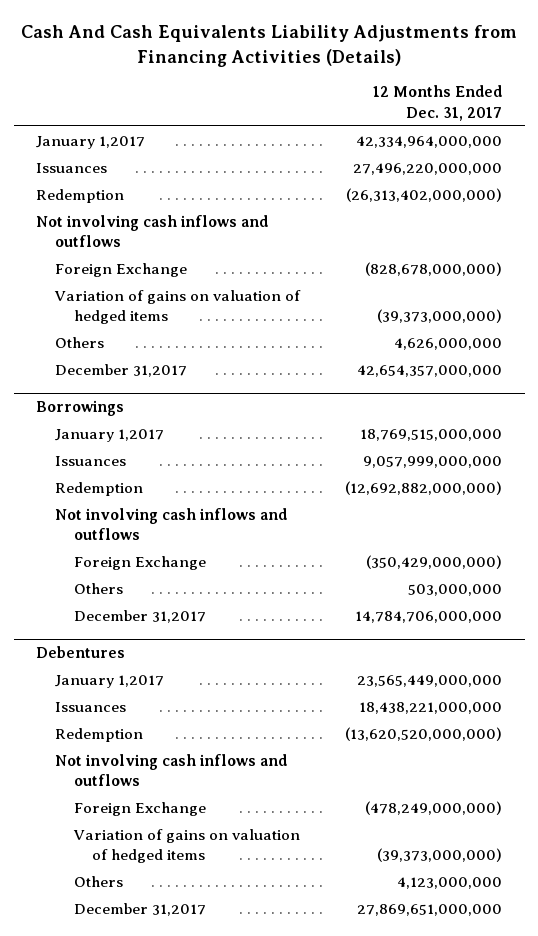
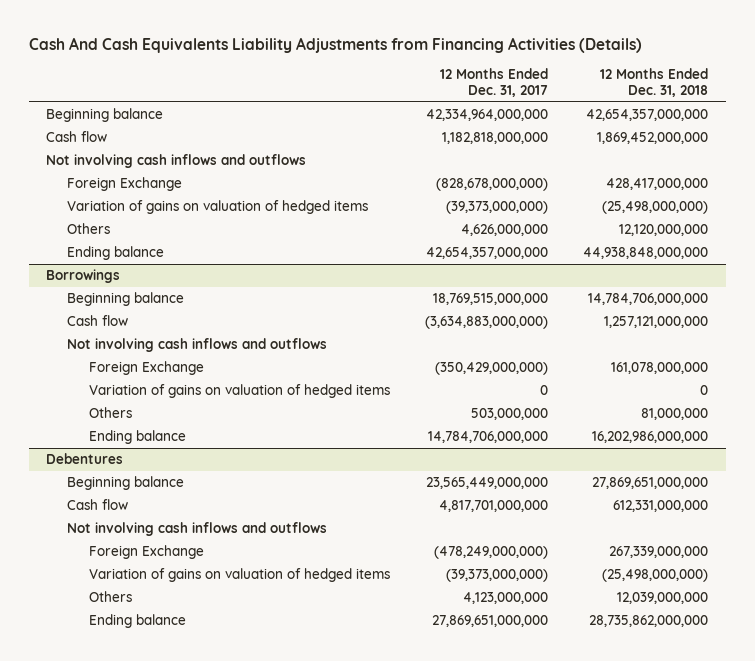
none -> [600,68,709,98] 12 Months Ended Dec. 31, 2018
[36,162,108,173] Issuances -> none
[36,188,125,203] Redemption -> none
[36,135,146,149] January 1,2017 -> [46,108,164,123] Beginning balance
none -> [46,131,108,143] Cash flow
[55,363,188,377] December 31,2017 -> [67,246,165,261] Ending balance
[55,455,127,466] Issuances -> none
[55,481,144,496] Redemption -> none
[55,428,165,442] January 1,2017 -> [67,292,185,307] Beginning balance
none -> [67,315,129,327] Cash flow
none -> [88,384,390,399] Variation of gains on valuation of hedged items
[73,609,206,623] December 31,2017 -> [88,430,186,445] Ending balance
[55,701,127,712] Issuances -> none
[55,727,144,742] Redemption -> none
[55,674,165,688] January 1,2017 -> [67,476,185,491] Beginning balance
none -> [67,499,129,511] Cash flow
[73,902,206,916] December 31,2017 -> [88,614,186,629] Ending balance

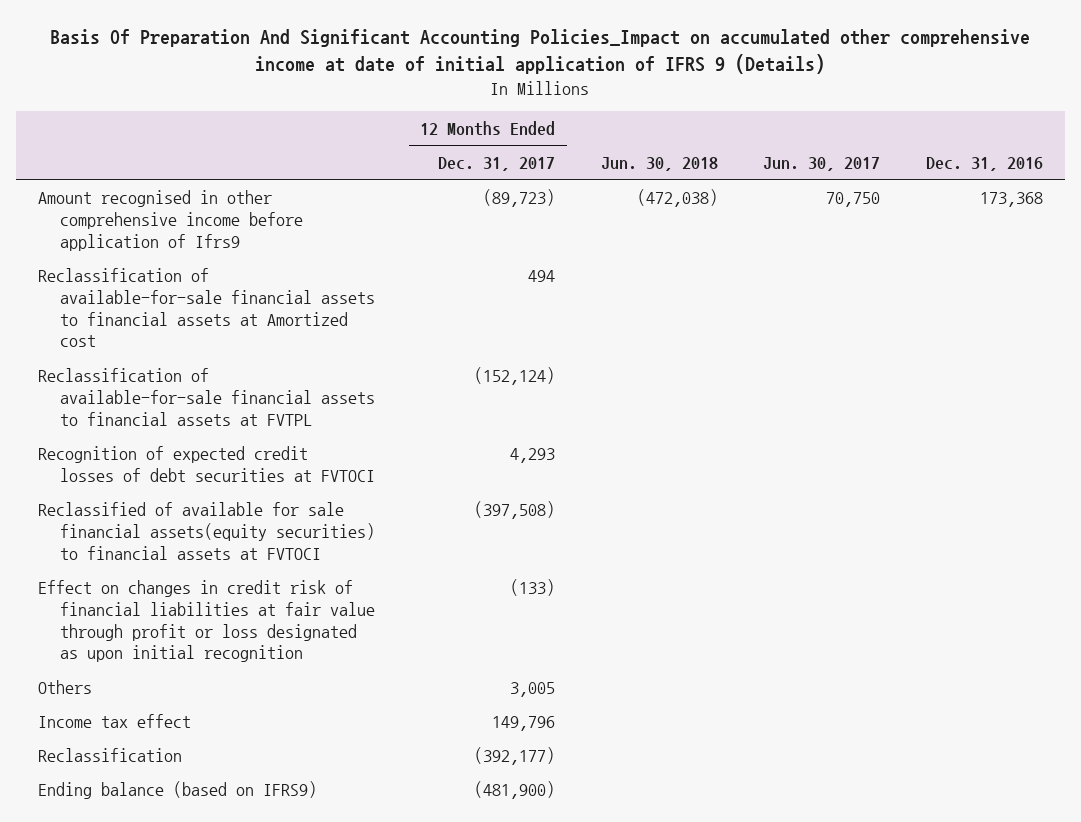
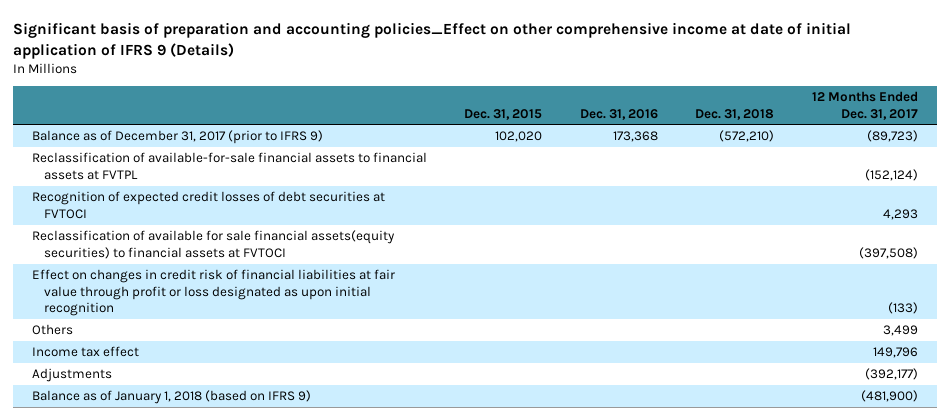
[50,28,1031,74] Basis Of Preparation And Significant Accounting Policies_Impact on accumulated other comprehensive income at date of initial application of IFRS 9 (Details) -> [13,21,852,59] Significant basis of preparation and accounting policies_Effect on other comprehensive income at date of initial application of IFRS 9 (Details)
[600,156,718,171] Jun. 30, 2018 -> none
[763,156,881,171] Jun. 30, 2017 -> none
none -> [464,108,543,120] Dec. 31, 2015
none -> [695,108,775,120] Dec. 31, 2018
[38,267,376,348] Reclassification of available-for-sale financial assets to financial assets at Amortized cost -> none
[38,189,304,251] Amount recognised in other comprehensive income before application of Ifrs9 -> [32,130,324,145] Balance as of December 31, 2017 (prior to IFRS 9)
[38,501,376,560] Reclassified of available for sale financial assets(equity securities) to financial assets at FVTOCI -> [32,230,396,259] Reclassification of available for sale financial assets(equity securities) to financial assets at FVTOCI
[510,681,556,697] 3,005 -> [882,325,918,337] 3,499
[38,747,183,762] Reclassification -> [32,368,113,383] Adjustments
[38,780,318,799] Ending balance (based on IFRS9) -> [32,390,312,405] Balance as of January 1, 2018 (based on IFRS 9)

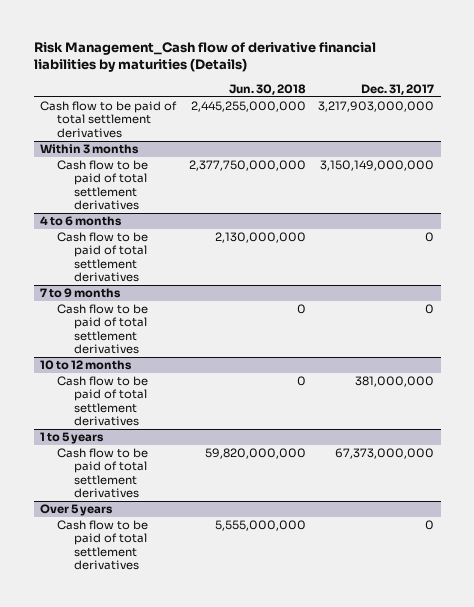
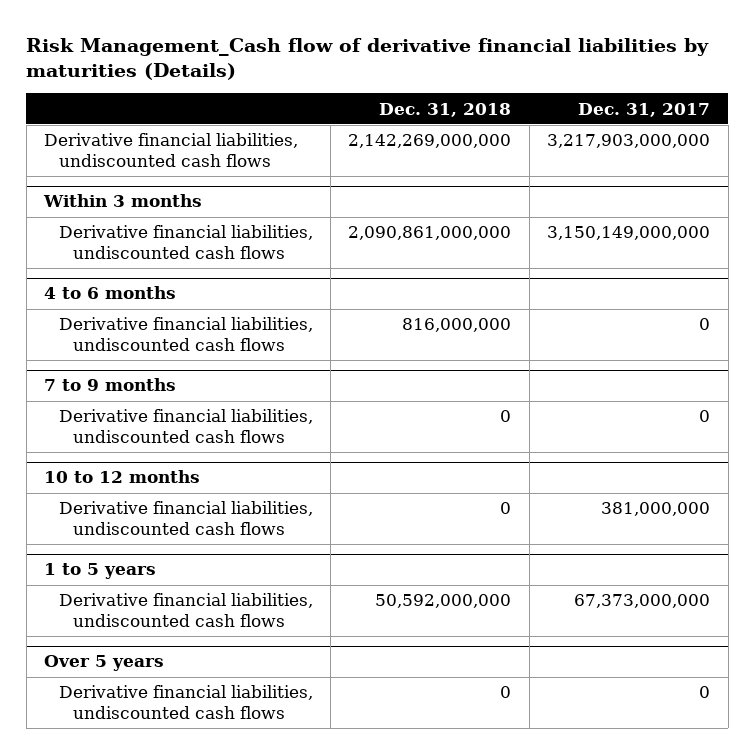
[228,83,306,95] Jun. 30, 2018 -> none
none -> [379,102,512,117] Dec. 31, 2018
[40,101,178,138] Cash flow to be paid of total settlement derivatives -> [44,133,299,167] Derivative financial liabilities, undiscounted cash flows
[57,160,149,210] Cash flow to be paid of total settlement derivatives -> [58,225,313,259] Derivative financial liabilities, undiscounted cash flows
[57,232,149,282] Cash flow to be paid of total settlement derivatives -> none
none -> [58,317,313,351] Derivative financial liabilities, undiscounted cash flows
[57,304,149,354] Cash flow to be paid of total settlement derivatives -> none
none -> [58,409,313,443] Derivative financial liabilities, undiscounted cash flows
[57,376,149,426] Cash flow to be paid of total settlement derivatives -> [58,501,313,535] Derivative financial liabilities, undiscounted cash flows
[57,448,149,498] Cash flow to be paid of total settlement derivatives -> [58,593,313,627] Derivative financial liabilities, undiscounted cash flows
[57,520,149,570] Cash flow to be paid of total settlement derivatives -> none
none -> [58,685,313,719] Derivative financial liabilities, undiscounted cash flows

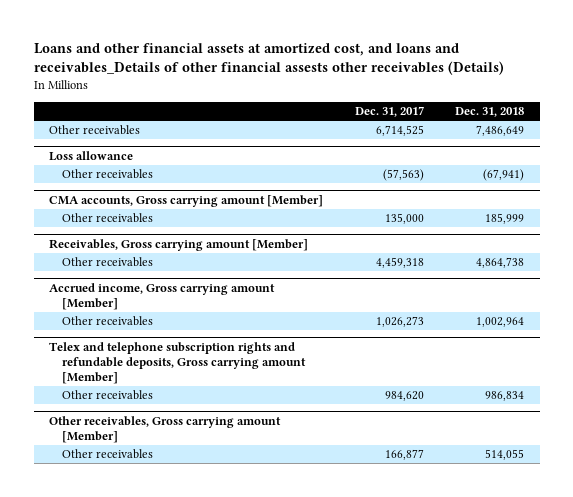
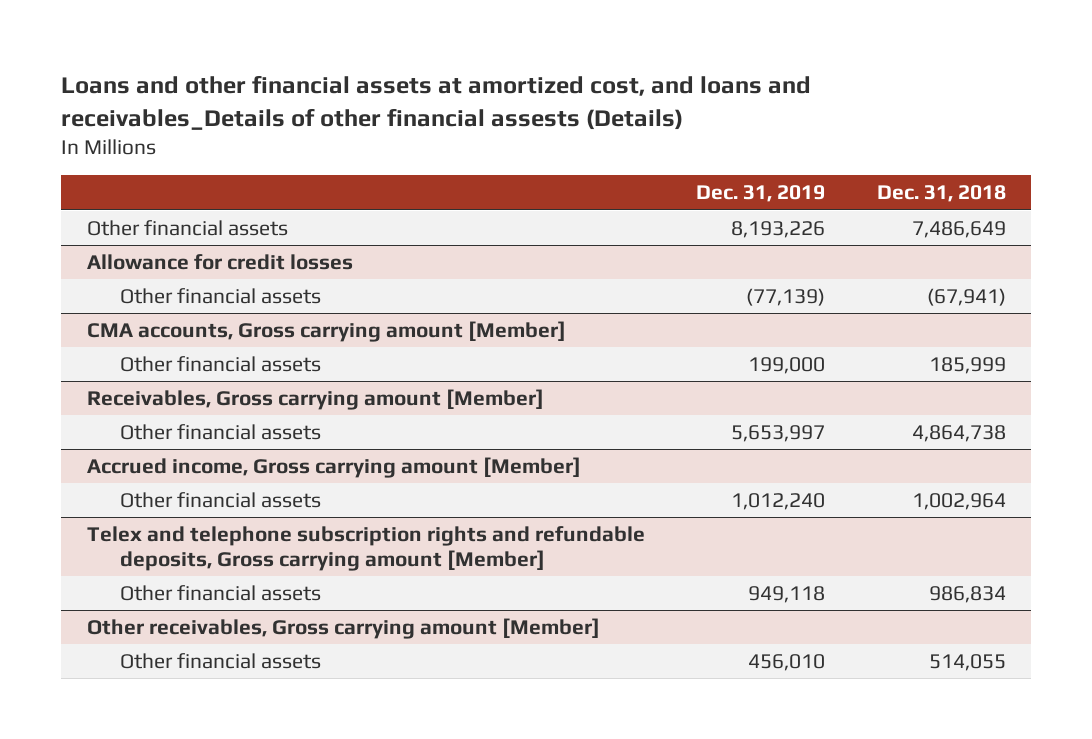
[33,43,504,76] Loans and other financial assets at amortized cost, and loans and receivables_Details of other financial assests other receivables (Details) -> [60,75,811,131] Loans and other financial assets at amortized cost, and loans and receivables_Details of other financial assests (Details)
[354,106,424,118] Dec. 31, 2017 -> none
none -> [696,185,826,203] Dec. 31, 2019
[49,125,141,136] Other receivables -> [86,219,288,236] Other financial assets
[49,150,134,161] Loss allowance -> [86,253,353,270] Allowance for credit losses
[62,169,154,180] Other receivables -> [120,287,322,304] Other financial assets
[62,213,154,224] Other receivables -> [120,355,322,372] Other financial assets
[62,257,154,268] Other receivables -> [120,423,322,440] Other financial assets
[62,316,154,327] Other receivables -> [120,491,322,508] Other financial assets
[62,390,154,401] Other receivables -> [120,584,322,601] Other financial assets
[62,449,154,460] Other receivables -> [120,652,322,669] Other financial assets

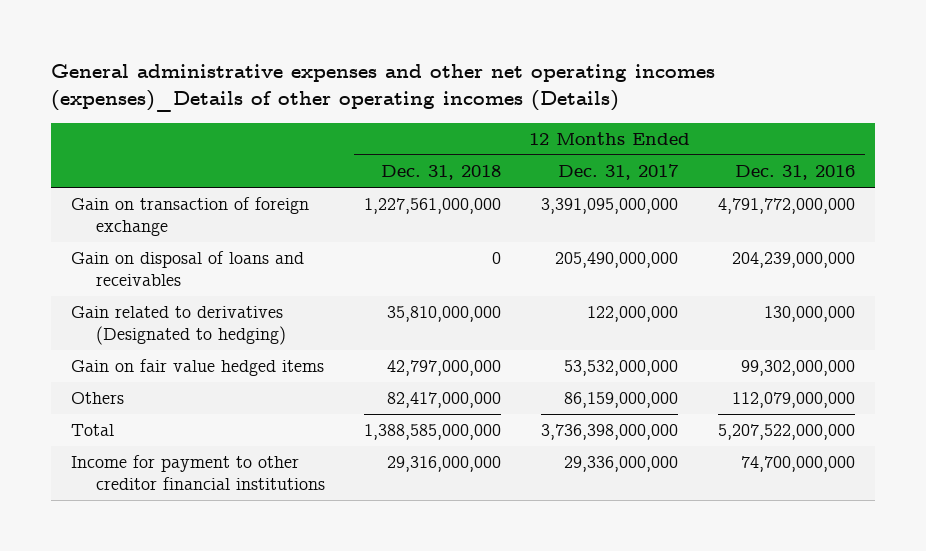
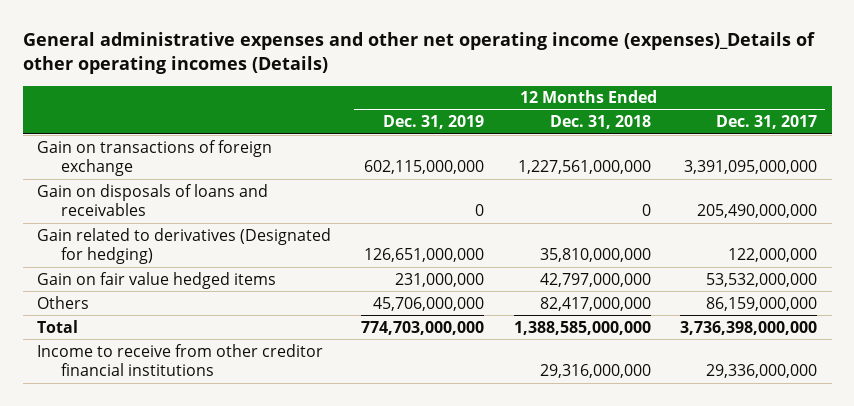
[51,64,716,113] General administrative expenses and other net operating incomes (expenses)_Details of other operating incomes (Details) -> [22,32,815,75] General administrative expenses and other net operating income (expenses)_Details of other operating incomes (Details)
[734,165,855,181] Dec. 31, 2016 -> none
none -> [382,115,484,130] Dec. 31, 2019
[70,197,309,237] Gain on transaction of foreign exchange -> [37,139,273,177] Gain on transactions of foreign exchange
[70,251,304,287] Gain on disposal of loans and receivables -> [37,183,269,217] Gain on disposals of loans and receivables
[70,306,286,346] Gain related to derivatives (Designated to hedging) -> [37,227,332,265] Gain related to derivatives (Designated for hedging)
[70,455,325,491] Income for payment to other creditor financial institutions -> [37,343,324,377] Income to receive from other creditor financial institutions

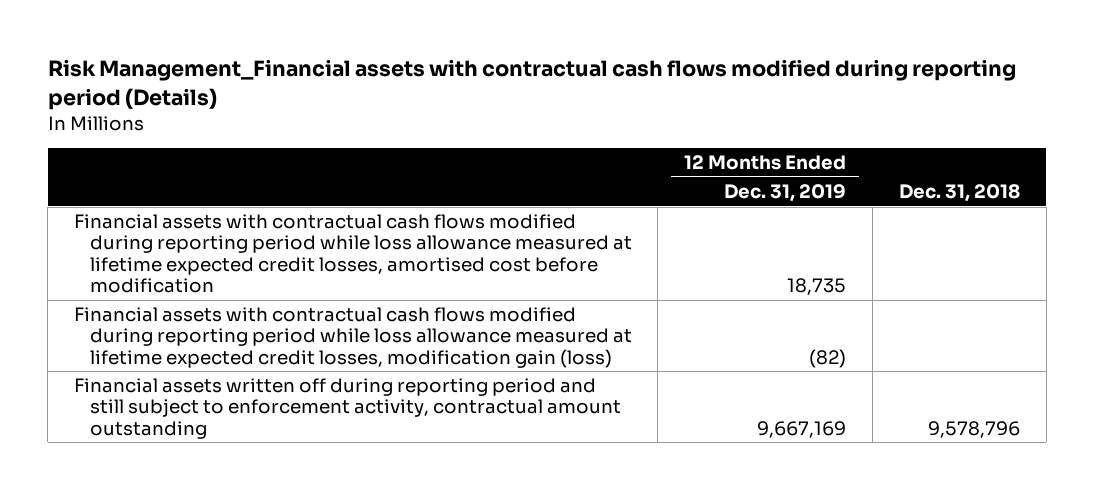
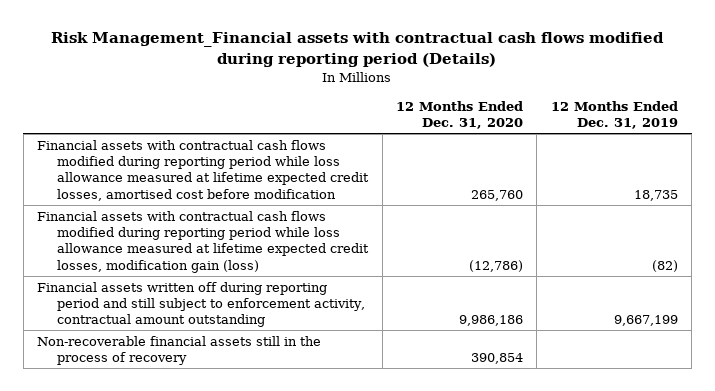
[898,183,1020,202] Dec. 31, 2018 -> none
none -> [396,100,524,129] 12 Months Ended Dec. 31, 2020
[757,420,847,438] 9,667,169 -> [613,315,678,327] 9,667,199
none -> [36,335,321,366] Non-recoverable financial assets still in the process of recovery

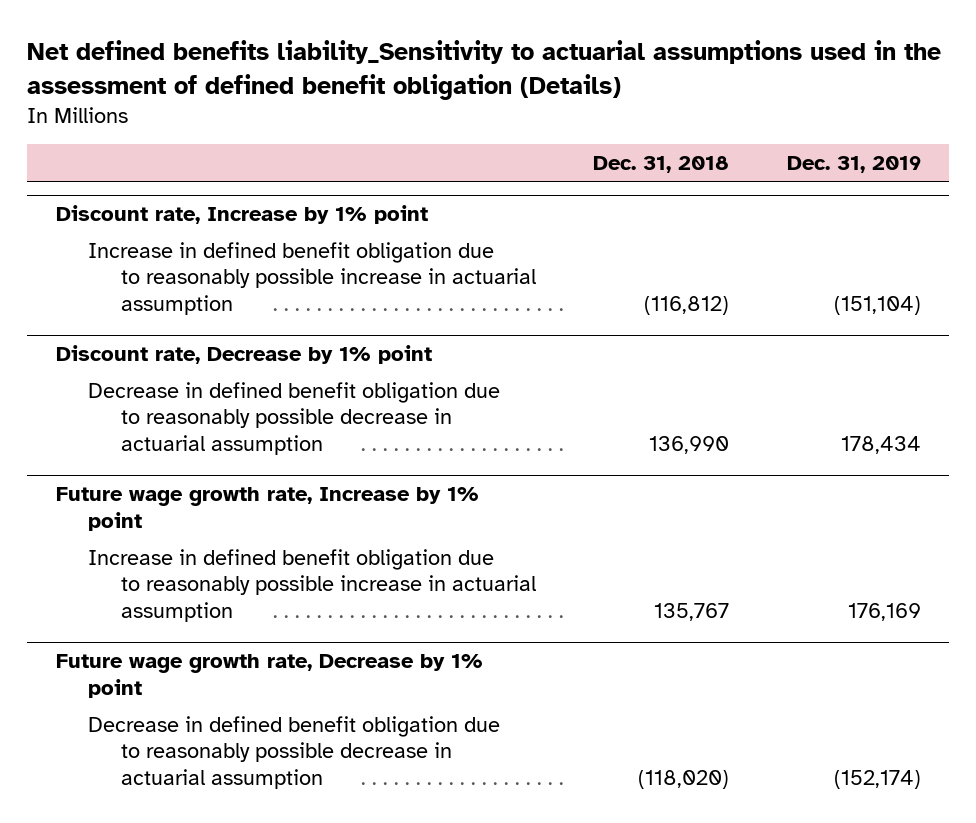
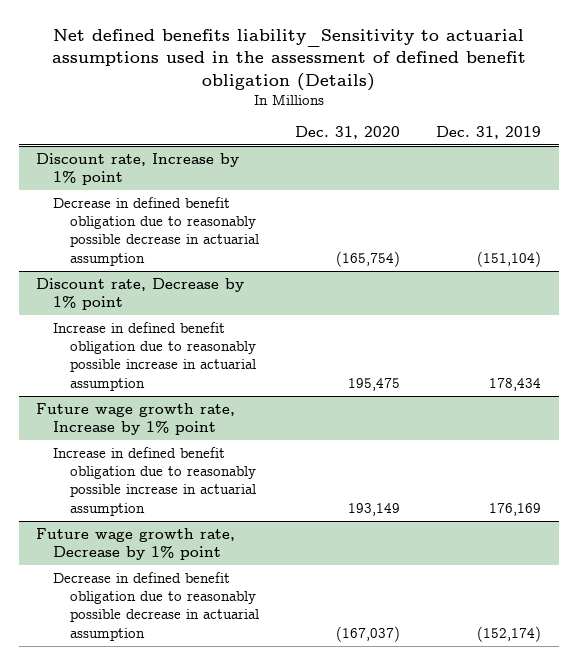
[593,155,730,173] Dec. 31, 2018 -> none
none -> [294,126,400,140] Dec. 31, 2020
[88,241,536,315] Increase in defined benefit obligation due to reasonably possible increase in actuarial assumption -> [53,196,260,266] Decrease in defined benefit obligation due to reasonably possible decrease in actuarial assumption
[88,381,501,455] Decrease in defined benefit obligation due to reasonably possible decrease in actuarial assumption -> [53,321,257,391] Increase in defined benefit obligation due to reasonably possible increase in actuarial assumption

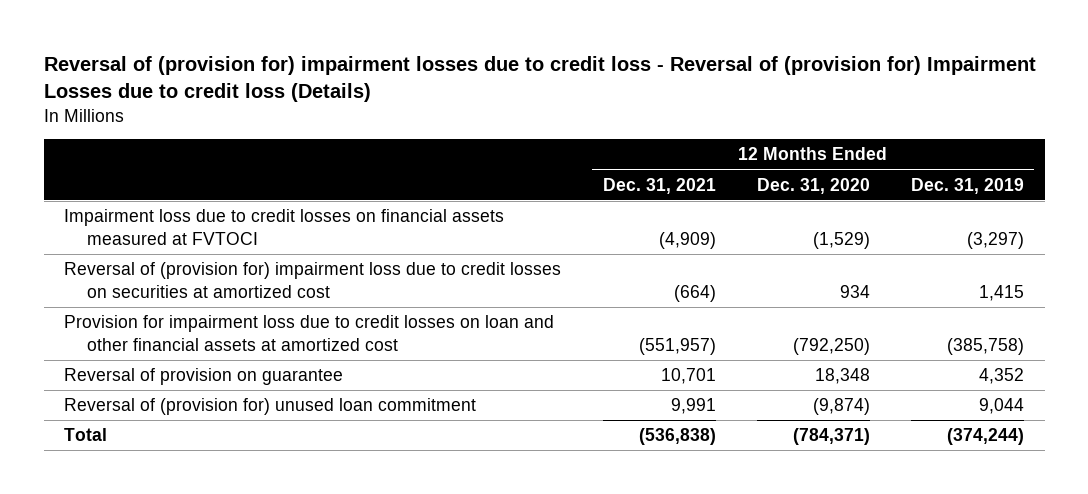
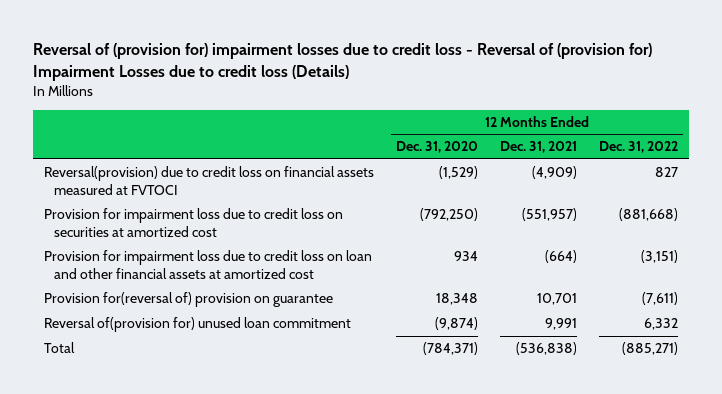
[911,177,1025,194] Dec. 31, 2019 -> none
none -> [598,141,678,154] Dec. 31, 2022
[64,209,505,245] Impairment loss due to credit losses on financial assets measured at FVTOCI -> [44,166,375,196] Reversal(provision) due to credit loss on financial assets measured at FVTOCI
[64,262,562,298] Reversal of (provision for) impairment loss due to credit losses on securities at amortized cost -> [44,208,344,238] Provision for impairment loss due to credit loss on securities at amortized cost
[673,284,716,302] (664) -> [522,208,578,222] (551,957)
[839,284,870,298] 934 -> [420,208,479,222] (792,250)
[64,315,555,351] Provision for impairment loss due to credit losses on loan and other financial assets at amortized cost -> [44,250,373,280] Provision for impairment loss due to credit loss on loan and other financial assets at amortized cost
[638,337,716,355] (551,957) -> [545,250,578,264] (664)
[792,337,870,355] (792,250) -> [454,251,479,262] 934
[64,368,344,386] Reversal of provision on guarantee -> [44,292,334,308] Provision for(reversal of) provision on guarantee
[64,398,477,416] Reversal of (provision for) unused loan commitment -> [44,317,352,333] Reversal of(provision for) unused loan commitment

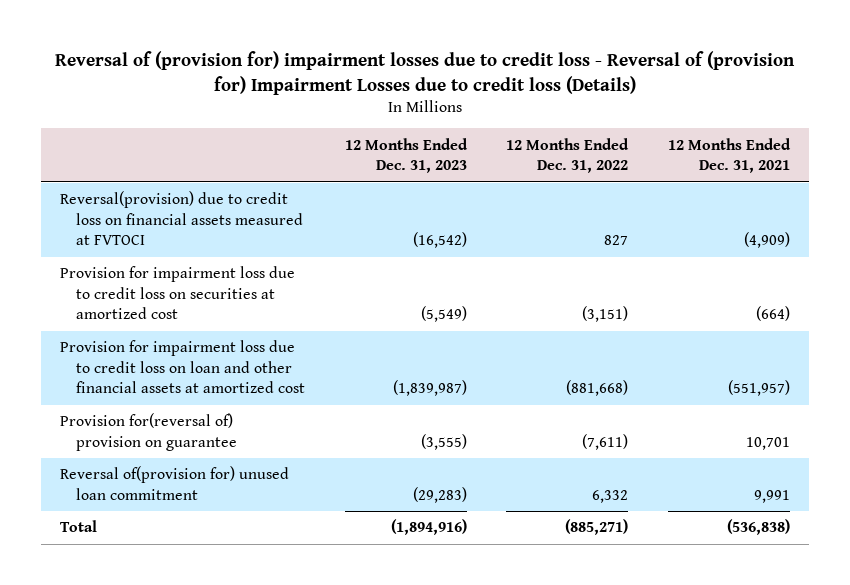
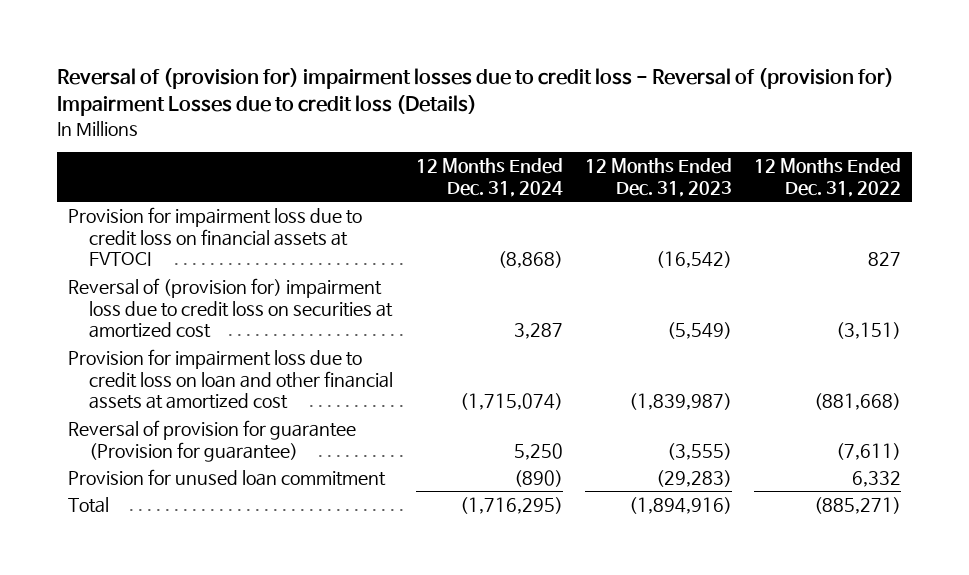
[667,137,791,174] 12 Months Ended Dec. 31, 2021 -> none
none -> [415,158,563,197] 12 Months Ended Dec. 31, 2024
[60,191,304,246] Reversal(provision) due to credit loss on financial assets measured at FVTOCI -> [68,206,363,267] Provision for impairment loss due to credit loss on financial assets at FVTOCI
[60,266,296,320] Provision for impairment loss due to credit loss on securities at amortized cost -> [68,277,394,339] Reversal of (provision for) impairment loss due to credit loss on securities at amortized cost
[60,413,238,451] Provision for(reversal of) provision on guarantee -> [68,419,357,462] Reversal of provision for guarantee (Provision for guarantee)
[60,466,290,500] Reversal of(provision for) unused loan commitment -> [68,468,387,486] Provision for unused loan commitment

